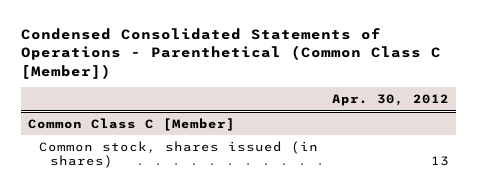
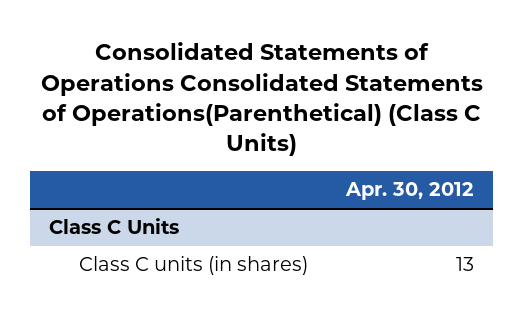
[20,28,441,79] Condensed Consolidated Statements of Operations - Parenthetical (Common Class C [Member]) -> [40,42,483,157] Consolidated Statements of Operations Consolidated Statements of Operations(Parenthetical) (Class C Units)
[27,117,235,131] Common Class C [Member] -> none
none -> [49,218,180,235] Class C Units
[38,140,318,169] Common stock, shares issued (in shares) -> [79,256,309,276] Class C units (in shares)

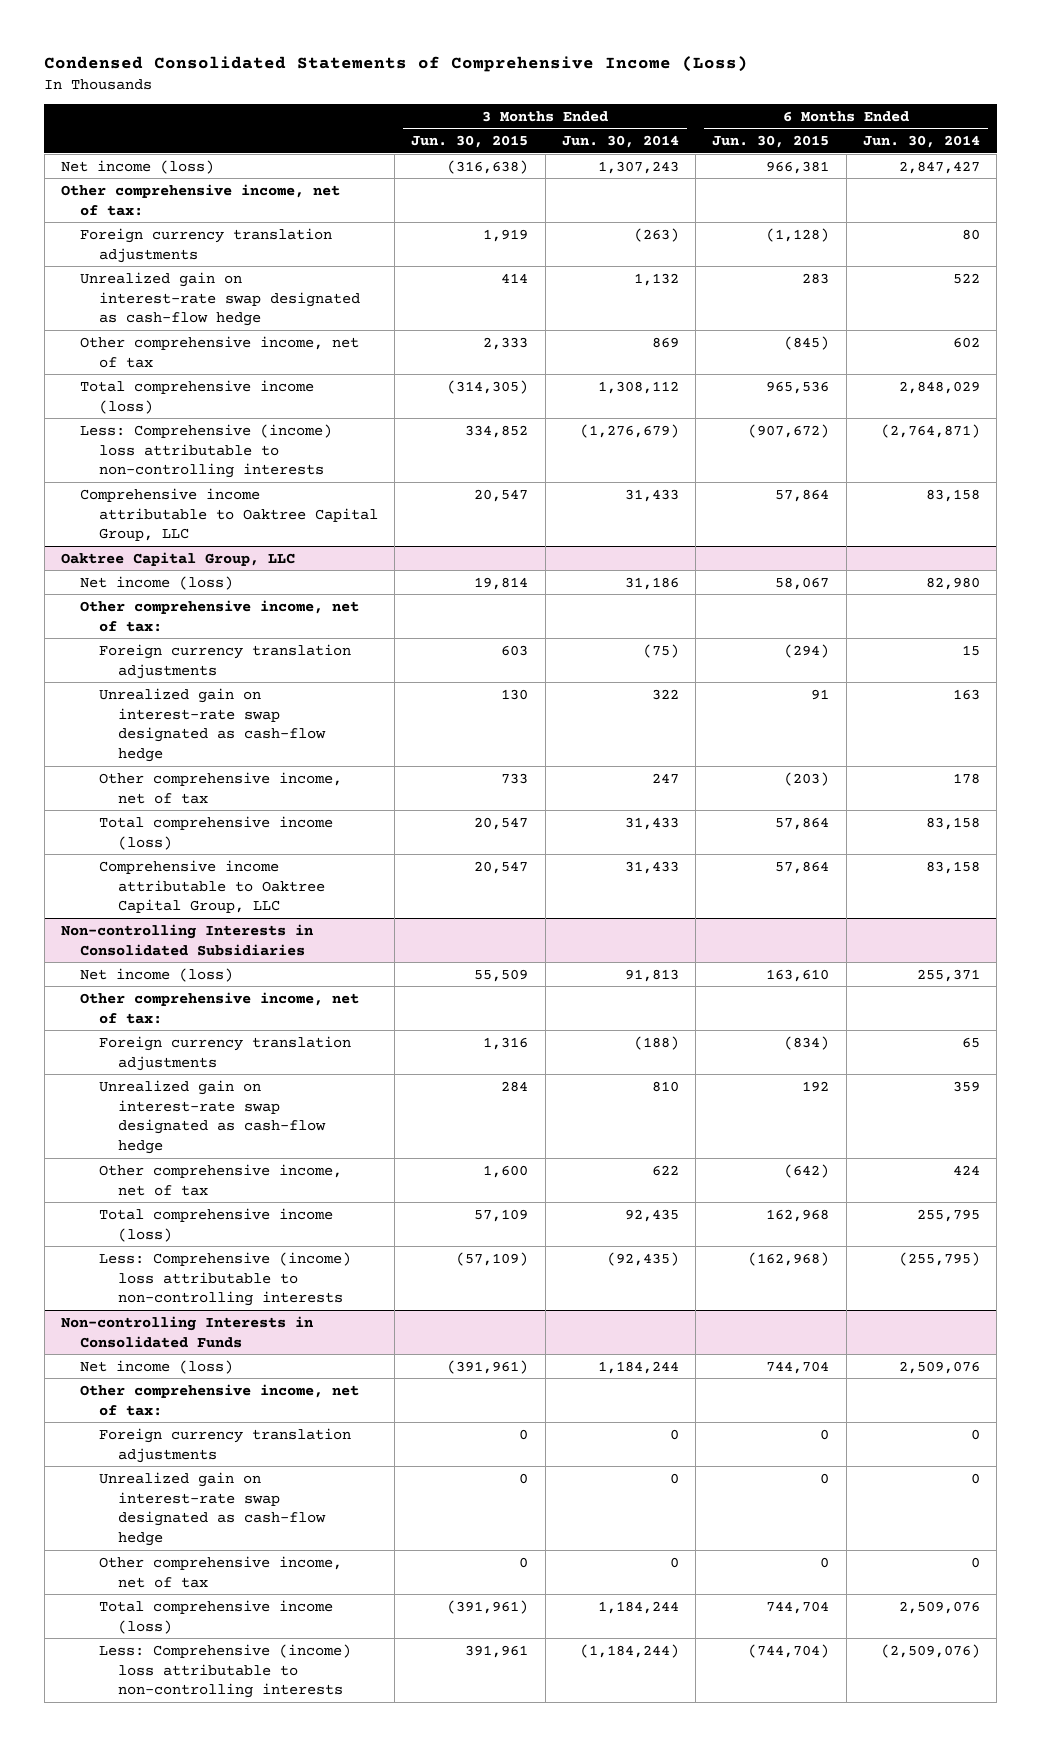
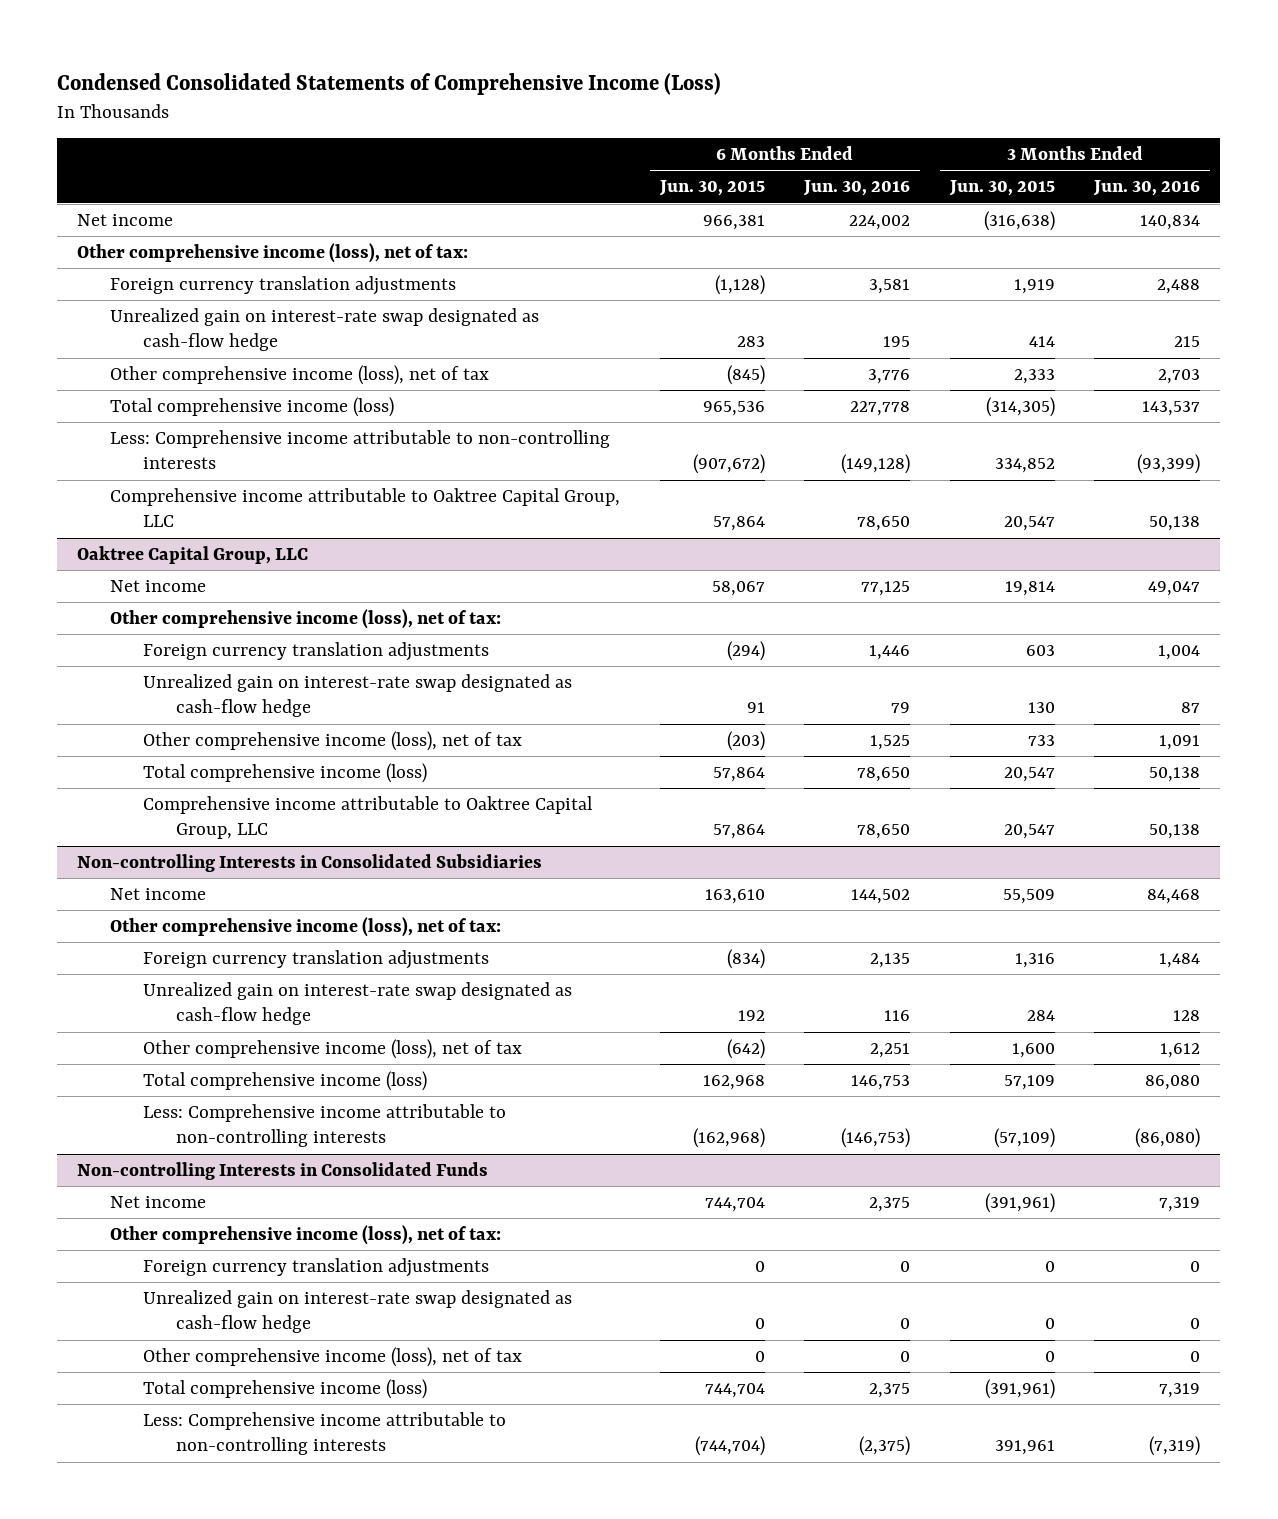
[561,134,679,148] Jun. 30, 2014 -> none
[862,134,980,148] Jun. 30, 2014 -> none
none -> [803,180,911,197] Jun. 30, 2016
none -> [1093,180,1201,197] Jun. 30, 2016
[60,159,214,174] Net income (loss) -> [77,213,174,226] Net income
[60,183,340,216] Other comprehensive income, net of tax: -> [77,242,469,263] Other comprehensive income (loss), net of tax:
[79,335,359,368] Other comprehensive income, net of tax -> [110,364,490,385] Other comprehensive income (loss), net of tax
[79,423,332,479] Less: Comprehensive (income) loss attributable to non-controlling interests -> [110,429,611,470] Less: Comprehensive income attributable to non-controlling interests
[79,575,233,590] Net income (loss) -> [110,579,207,592] Net income
[79,599,359,632] Other comprehensive income, net of tax: -> [110,608,502,629] Other comprehensive income (loss), net of tax:
[99,771,343,804] Other comprehensive income, net of tax -> [143,730,523,751] Other comprehensive income (loss), net of tax
[79,967,233,982] Net income (loss) -> [110,887,207,900] Net income
[79,991,359,1024] Other comprehensive income, net of tax: -> [110,916,502,937] Other comprehensive income (loss), net of tax:
[99,1163,343,1196] Other comprehensive income, net of tax -> [143,1038,523,1059] Other comprehensive income (loss), net of tax
[99,1251,352,1307] Less: Comprehensive (income) loss attributable to non-controlling interests -> [143,1103,507,1148] Less: Comprehensive income attributable to non-controlling interests
[79,1359,233,1374] Net income (loss) -> [110,1195,207,1208] Net income
[79,1383,359,1416] Other comprehensive income, net of tax: -> [110,1224,502,1245] Other comprehensive income (loss), net of tax:
[99,1555,343,1588] Other comprehensive income, net of tax -> [143,1346,523,1367] Other comprehensive income (loss), net of tax
[99,1643,352,1699] Less: Comprehensive (income) loss attributable to non-controlling interests -> [143,1411,507,1456] Less: Comprehensive income attributable to non-controlling interests

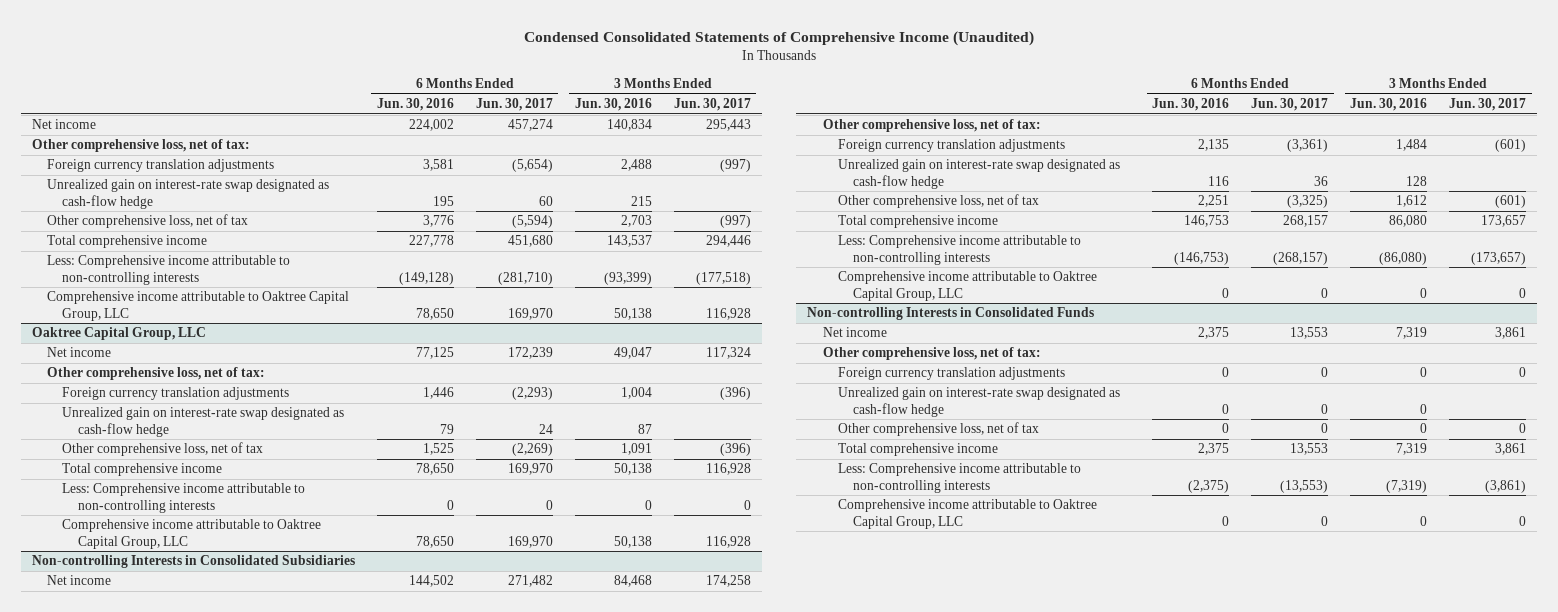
[57,72,722,95] Condensed Consolidated Statements of Comprehensive Income (Loss) -> [524,30,1035,46] Condensed Consolidated Statements of Comprehensive Income (Unaudited)
[658,180,765,197] Jun. 30, 2015 -> none
[948,180,1055,197] Jun. 30, 2015 -> none
none -> [475,98,553,112] Jun. 30, 2017
none -> [673,98,751,112] Jun. 30, 2017
[77,242,469,263] Other comprehensive income (loss), net of tax: -> [31,139,250,153] Other comprehensive loss, net of tax:
[110,364,490,385] Other comprehensive income (loss), net of tax -> [46,214,248,229] Other comprehensive loss, net of tax
[110,396,395,417] Total comprehensive income (loss) -> [46,235,207,249] Total comprehensive income
[110,608,502,629] Other comprehensive income (loss), net of tax: -> [46,367,265,381] Other comprehensive loss, net of tax:
[143,730,523,751] Other comprehensive income (loss), net of tax -> [62,442,264,457] Other comprehensive loss, net of tax
[143,762,428,783] Total comprehensive income (loss) -> [62,463,223,477] Total comprehensive income
none -> [62,483,306,513] Less: Comprehensive income attributable to non-controlling interests
[110,916,502,937] Other comprehensive income (loss), net of tax: -> [822,119,1041,133] Other comprehensive loss, net of tax:
[143,1038,523,1059] Other comprehensive income (loss), net of tax -> [837,194,1039,209] Other comprehensive loss, net of tax
[143,1070,428,1091] Total comprehensive income (loss) -> [837,215,998,229] Total comprehensive income
none -> [837,271,1097,301] Comprehensive income attributable to Oaktree Capital Group, LLC
[110,1224,502,1245] Other comprehensive income (loss), net of tax: -> [822,347,1041,361] Other comprehensive loss, net of tax:
[143,1346,523,1367] Other comprehensive income (loss), net of tax -> [837,422,1039,437] Other comprehensive loss, net of tax
[143,1378,428,1399] Total comprehensive income (loss) -> [837,443,998,457] Total comprehensive income
none -> [837,499,1097,529] Comprehensive income attributable to Oaktree Capital Group, LLC

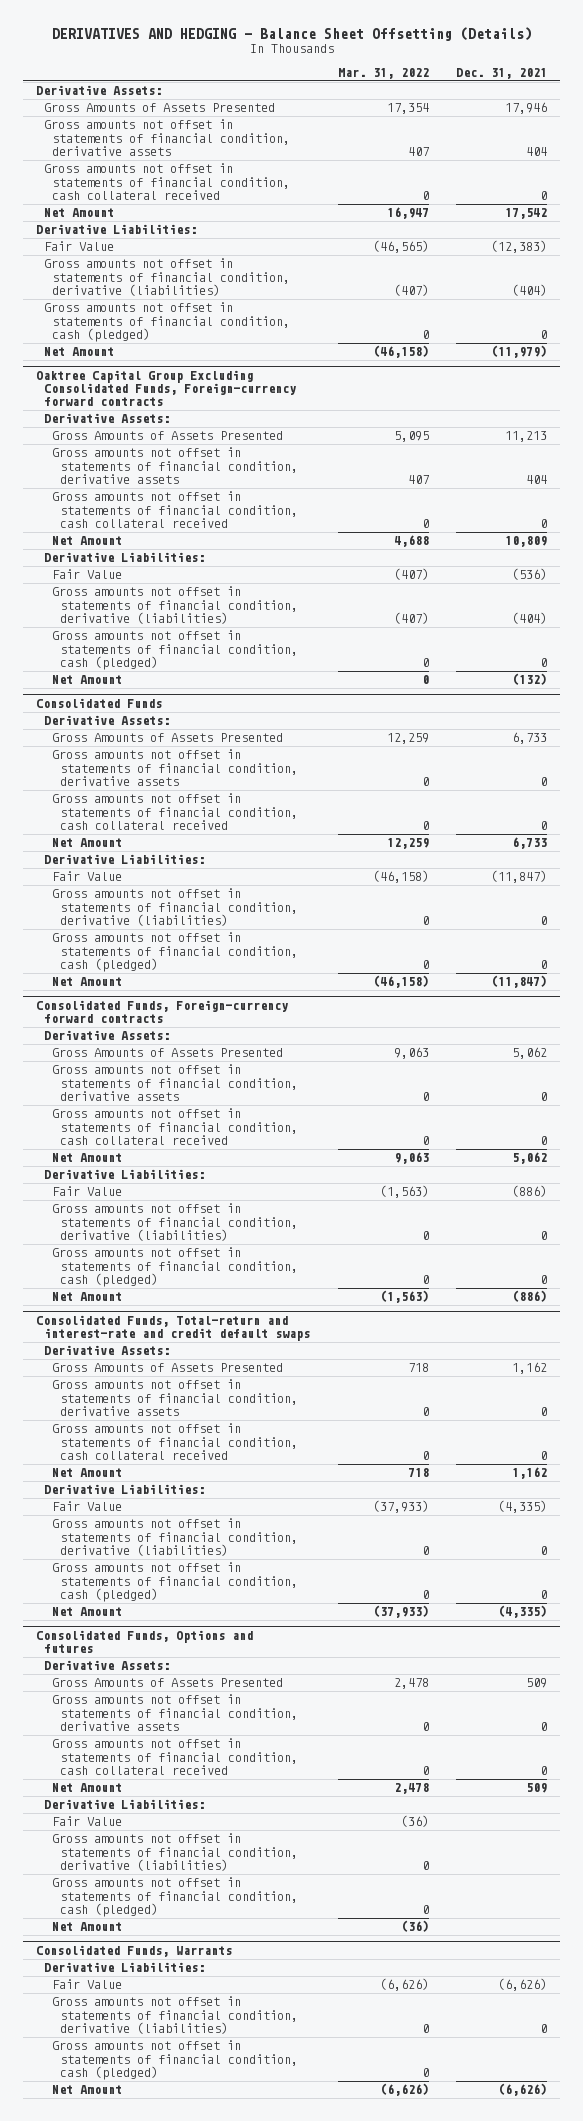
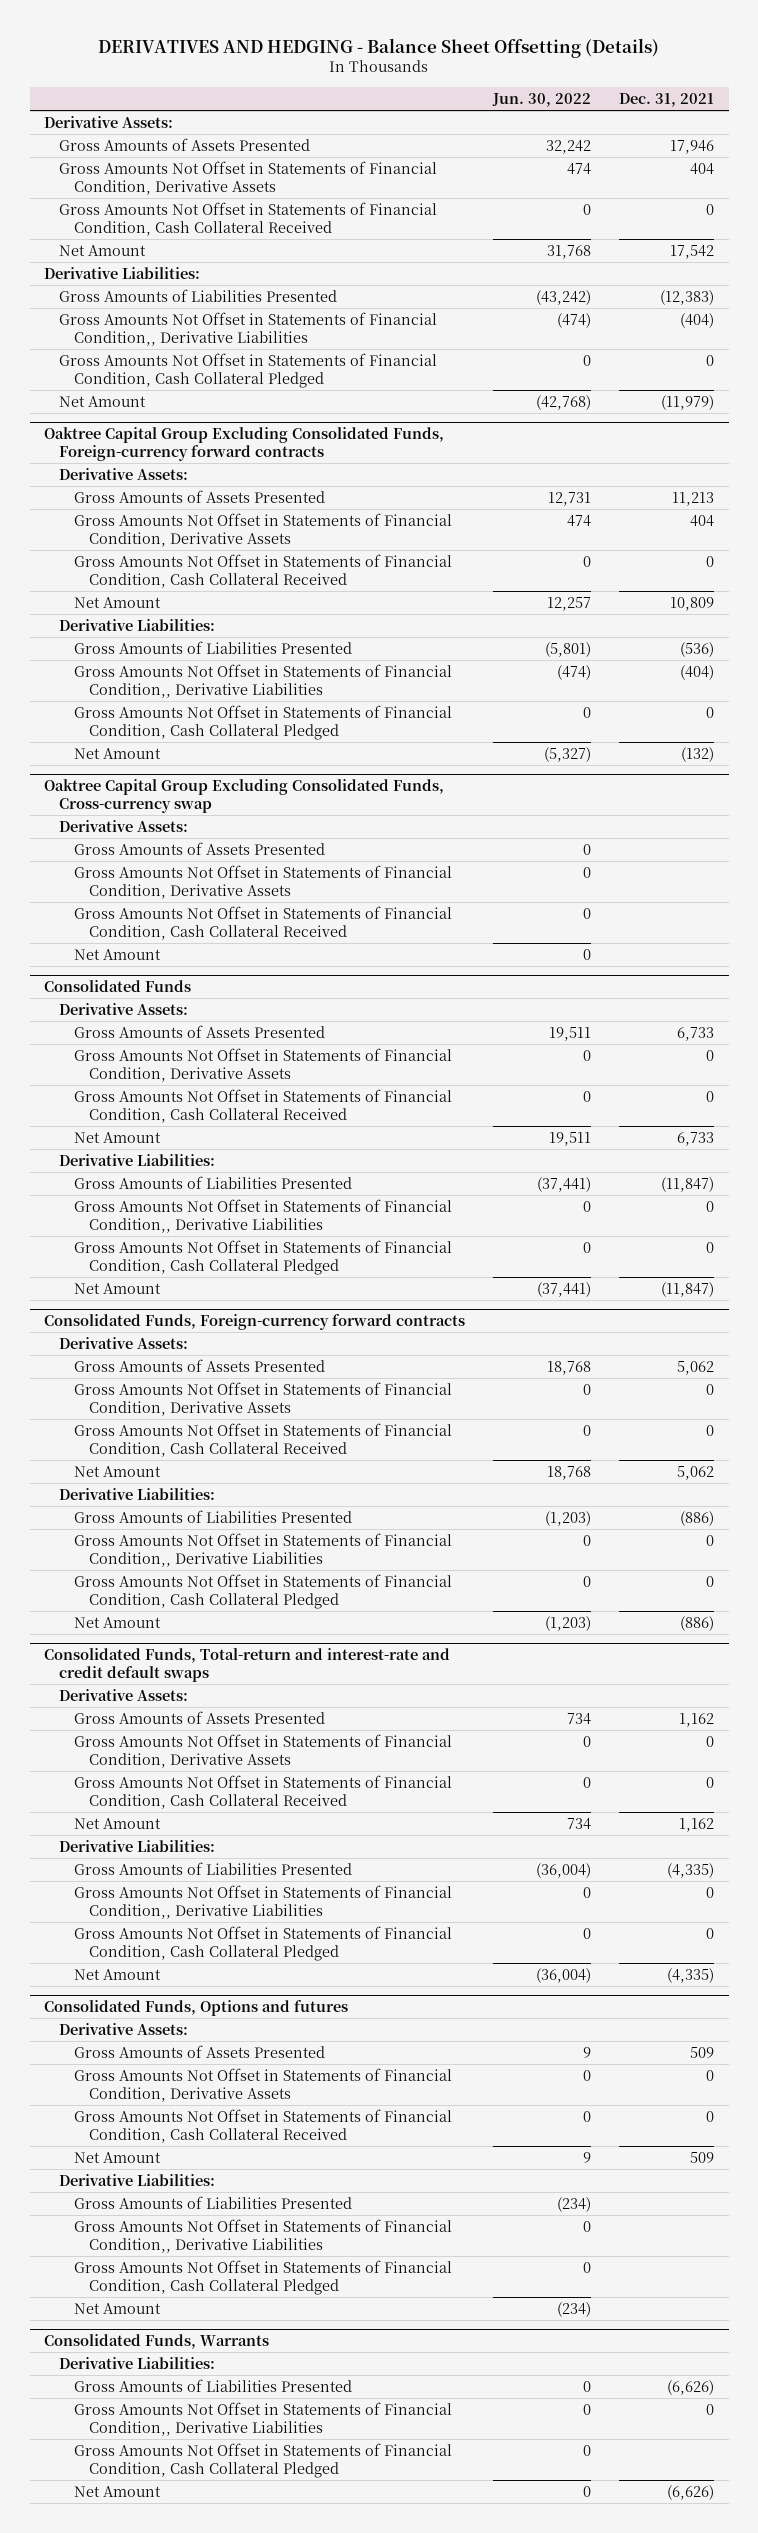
[337,67,429,79] Mar. 31, 2022 -> none
none -> [492,93,592,108] Jun. 30, 2022
[44,119,291,156] Gross amounts not offset in statements of financial condition, derivative assets -> [58,160,437,196] Gross Amounts Not Offset in Statements of Financial Condition, Derivative Assets
[44,163,291,200] Gross amounts not offset in statements of financial condition, cash collateral received -> [58,201,437,237] Gross Amounts Not Offset in Statements of Financial Condition, Cash Collateral Received
[44,241,115,252] Fair Value -> [58,288,337,302] Gross Amounts of Liabilities Presented
[44,258,291,296] Gross amounts not offset in statements of financial condition, derivative (liabilities) -> [58,311,437,347] Gross Amounts Not Offset in Statements of Financial Condition,, Derivative Liabilities
[44,302,291,342] Gross amounts not offset in statements of financial condition, cash (pledged) -> [58,352,437,389] Gross Amounts Not Offset in Statements of Financial Condition, Cash Collateral Pledged
[52,447,298,484] Gross amounts not offset in statements of financial condition, derivative assets -> [73,512,452,548] Gross Amounts Not Offset in Statements of Financial Condition, Derivative Assets
[52,491,298,528] Gross amounts not offset in statements of financial condition, cash collateral received -> [73,553,452,589] Gross Amounts Not Offset in Statements of Financial Condition, Cash Collateral Received
[52,569,123,580] Fair Value -> [73,640,352,654] Gross Amounts of Liabilities Presented
[52,586,298,624] Gross amounts not offset in statements of financial condition, derivative (liabilities) -> [73,663,452,699] Gross Amounts Not Offset in Statements of Financial Condition,, Derivative Liabilities
[52,630,298,670] Gross amounts not offset in statements of financial condition, cash (pledged) -> [73,704,452,741] Gross Amounts Not Offset in Statements of Financial Condition, Cash Collateral Pledged
none -> [44,779,445,814] Oaktree Capital Group Excluding Consolidated Funds, Cross-currency swap
none -> [58,819,188,832] Derivative Assets:
none -> [73,841,325,855] Gross Amounts of Assets Presented
none -> [73,864,452,900] Gross Amounts Not Offset in Statements of Financial Condition, Derivative Assets
none -> [73,905,452,941] Gross Amounts Not Offset in Statements of Financial Condition, Cash Collateral Received
none -> [73,948,161,960] Net Amount
[52,749,298,786] Gross amounts not offset in statements of financial condition, derivative assets -> [73,1047,452,1083] Gross Amounts Not Offset in Statements of Financial Condition, Derivative Assets
[52,793,298,830] Gross amounts not offset in statements of financial condition, cash collateral received -> [73,1088,452,1124] Gross Amounts Not Offset in Statements of Financial Condition, Cash Collateral Received
[52,871,123,882] Fair Value -> [73,1175,352,1189] Gross Amounts of Liabilities Presented
[52,888,298,926] Gross amounts not offset in statements of financial condition, derivative (liabilities) -> [73,1198,452,1234] Gross Amounts Not Offset in Statements of Financial Condition,, Derivative Liabilities
[52,932,298,972] Gross amounts not offset in statements of financial condition, cash (pledged) -> [73,1239,452,1276] Gross Amounts Not Offset in Statements of Financial Condition, Cash Collateral Pledged
[52,1064,298,1101] Gross amounts not offset in statements of financial condition, derivative assets -> [73,1381,452,1417] Gross Amounts Not Offset in Statements of Financial Condition, Derivative Assets
[52,1108,298,1145] Gross amounts not offset in statements of financial condition, cash collateral received -> [73,1422,452,1458] Gross Amounts Not Offset in Statements of Financial Condition, Cash Collateral Received
[52,1186,123,1197] Fair Value -> [73,1509,352,1523] Gross Amounts of Liabilities Presented
[52,1203,298,1241] Gross amounts not offset in statements of financial condition, derivative (liabilities) -> [73,1532,452,1568] Gross Amounts Not Offset in Statements of Financial Condition,, Derivative Liabilities
[52,1247,298,1287] Gross amounts not offset in statements of financial condition, cash (pledged) -> [73,1573,452,1610] Gross Amounts Not Offset in Statements of Financial Condition, Cash Collateral Pledged
[52,1379,298,1416] Gross amounts not offset in statements of financial condition, derivative assets -> [73,1733,452,1769] Gross Amounts Not Offset in Statements of Financial Condition, Derivative Assets
[52,1423,298,1460] Gross amounts not offset in statements of financial condition, cash collateral received -> [73,1774,452,1810] Gross Amounts Not Offset in Statements of Financial Condition, Cash Collateral Received
[52,1501,123,1512] Fair Value -> [73,1861,352,1875] Gross Amounts of Liabilities Presented
[52,1518,298,1556] Gross amounts not offset in statements of financial condition, derivative (liabilities) -> [73,1884,452,1920] Gross Amounts Not Offset in Statements of Financial Condition,, Derivative Liabilities
[52,1562,298,1602] Gross amounts not offset in statements of financial condition, cash (pledged) -> [73,1925,452,1962] Gross Amounts Not Offset in Statements of Financial Condition, Cash Collateral Pledged
[52,1694,298,1731] Gross amounts not offset in statements of financial condition, derivative assets -> [73,2067,452,2103] Gross Amounts Not Offset in Statements of Financial Condition, Derivative Assets
[52,1738,298,1775] Gross amounts not offset in statements of financial condition, cash collateral received -> [73,2108,452,2144] Gross Amounts Not Offset in Statements of Financial Condition, Cash Collateral Received
[52,1816,123,1827] Fair Value -> none
none -> [73,2195,352,2209] Gross Amounts of Liabilities Presented
[52,1833,298,1871] Gross amounts not offset in statements of financial condition, derivative (liabilities) -> [73,2218,452,2254] Gross Amounts Not Offset in Statements of Financial Condition,, Derivative Liabilities
[52,1877,298,1917] Gross amounts not offset in statements of financial condition, cash (pledged) -> [73,2259,452,2296] Gross Amounts Not Offset in Statements of Financial Condition, Cash Collateral Pledged
[52,1979,123,1990] Fair Value -> [73,2378,352,2392] Gross Amounts of Liabilities Presented
[52,1996,298,2034] Gross amounts not offset in statements of financial condition, derivative (liabilities) -> [73,2401,452,2437] Gross Amounts Not Offset in Statements of Financial Condition,, Derivative Liabilities
[52,2040,298,2080] Gross amounts not offset in statements of financial condition, cash (pledged) -> [73,2442,452,2479] Gross Amounts Not Offset in Statements of Financial Condition, Cash Collateral Pledged

